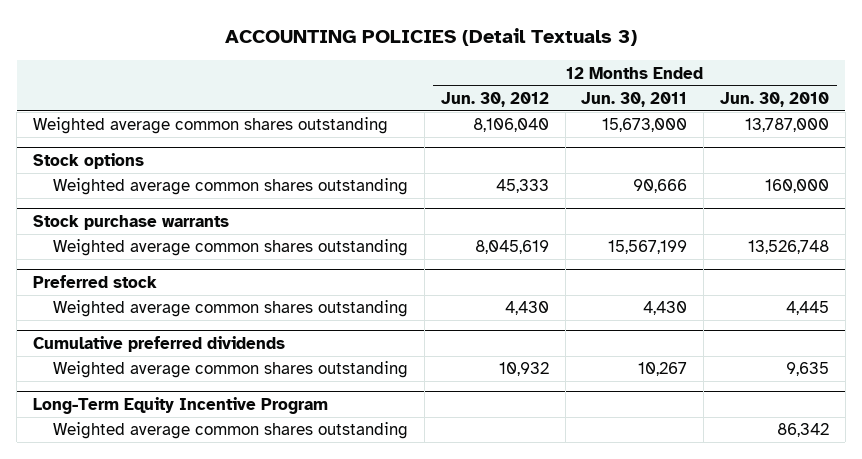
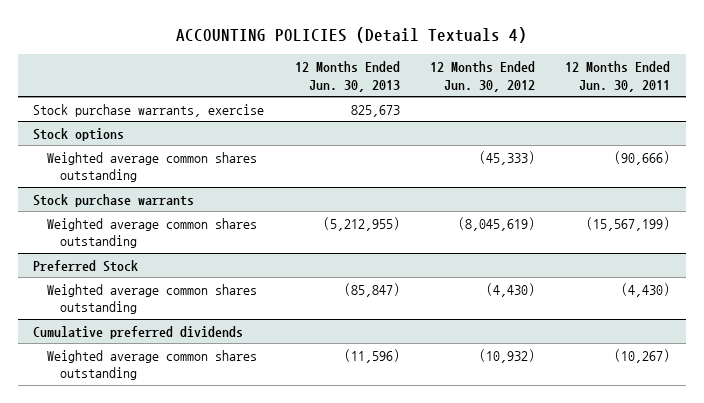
[225,28,638,47] ACCOUNTING POLICIES (Detail Textuals 3) -> [175,27,527,44] ACCOUNTING POLICIES (Detail Textuals 4)
[719,92,829,108] Jun. 30, 2010 -> none
none -> [294,61,400,92] 12 Months Ended Jun. 30, 2013
[33,117,389,135] Weighted average common shares outstanding -> none
none -> [33,103,265,117] Stock purchase warrants, exercise
[495,179,549,194] 45,333 -> [479,150,536,165] (45,333)
[633,179,688,194] 90,666 -> [614,150,671,165] (90,666)
[474,240,549,255] 8,045,619 -> [458,216,536,231] (8,045,619)
[608,240,688,255] 15,567,199 -> [586,216,671,231] (15,567,199)
[33,274,158,288] Preferred stock -> [33,259,139,272] Preferred Stock
[504,301,549,316] 4,430 -> [486,282,536,297] (4,430)
[643,301,688,316] 4,430 -> [621,282,671,297] (4,430)
[33,396,329,414] Long-Term Equity Incentive Program -> none
[53,422,409,440] Weighted average common shares outstanding -> none
[498,362,549,377] 10,932 -> [479,348,536,363] (10,932)
[638,362,688,377] 10,267 -> [614,348,671,363] (10,267)

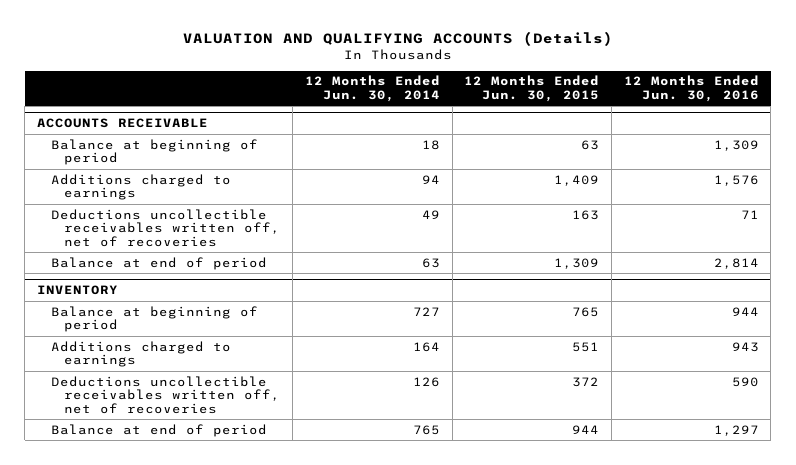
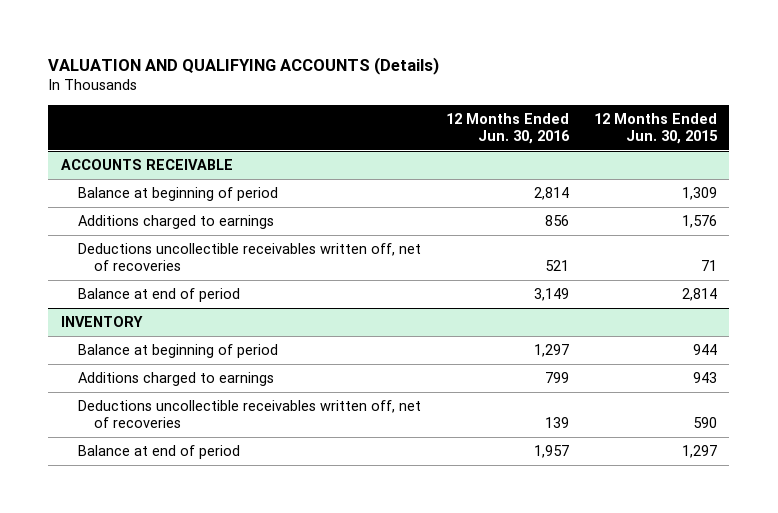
[304,75,440,103] 12 Months Ended Jun. 30, 2014 -> none
[581,139,600,150] 63 -> [681,186,717,200] 1,309
[713,139,759,151] 1,309 -> [533,186,569,200] 2,814
[554,174,600,186] 1,409 -> [681,214,717,228] 1,576
[713,174,759,186] 1,576 -> [544,214,569,226] 856
[572,209,600,220] 163 -> [700,260,717,272] 71
[740,209,759,219] 71 -> [544,260,569,272] 521
[554,257,600,269] 1,309 -> [681,287,717,301] 2,814
[713,257,759,269] 2,814 -> [533,287,569,301] 3,149
[572,306,600,317] 765 -> [692,343,717,355] 944
[731,306,759,316] 944 -> [533,343,569,357] 1,297
[572,341,600,352] 551 -> [692,371,717,383] 943
[731,341,759,352] 943 -> [544,371,569,383] 799
[572,376,600,387] 372 -> [692,417,717,429] 590
[731,376,759,387] 590 -> [544,417,569,429] 139
[572,424,600,434] 944 -> [681,444,717,458] 1,297
[713,424,759,436] 1,297 -> [533,444,569,458] 1,957

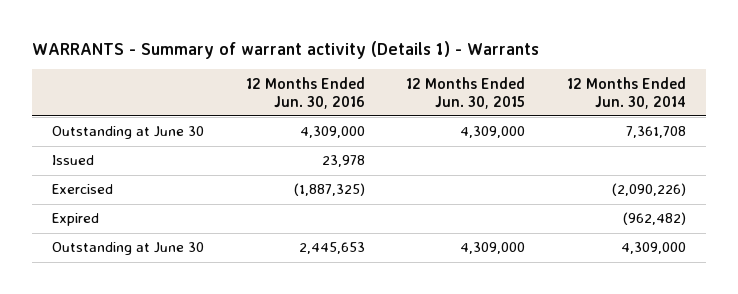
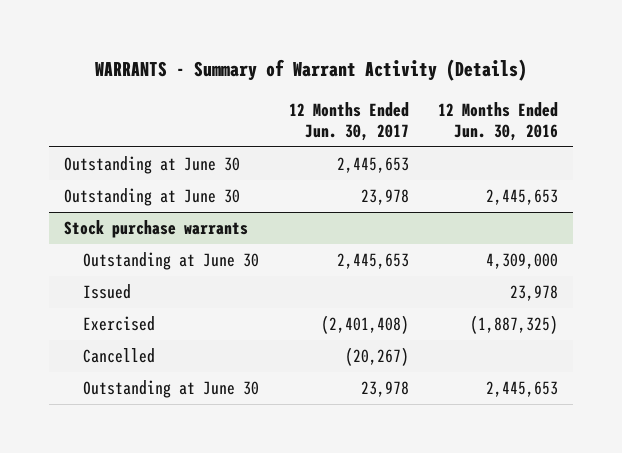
[31,40,539,59] WARRANTS - Summary of warrant activity (Details 1) - Warrants -> [95,59,528,82] WARRANTS - Summary of Warrant Activity (Details)
[406,76,526,109] 12 Months Ended Jun. 30, 2015 -> none
[566,76,686,109] 12 Months Ended Jun. 30, 2014 -> none
none -> [288,101,409,142] 12 Months Ended Jun. 30, 2017
none -> [63,156,240,175] Outstanding at June 30
none -> [63,188,240,207] Outstanding at June 30
none -> [63,220,248,239] Stock purchase warrants
[52,213,100,227] Expired -> none
none -> [83,348,156,364] Cancelled

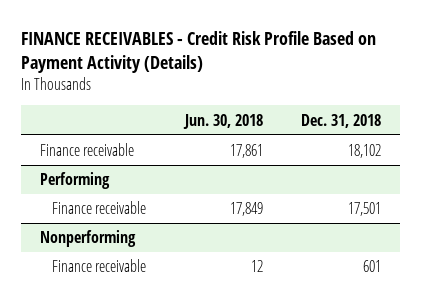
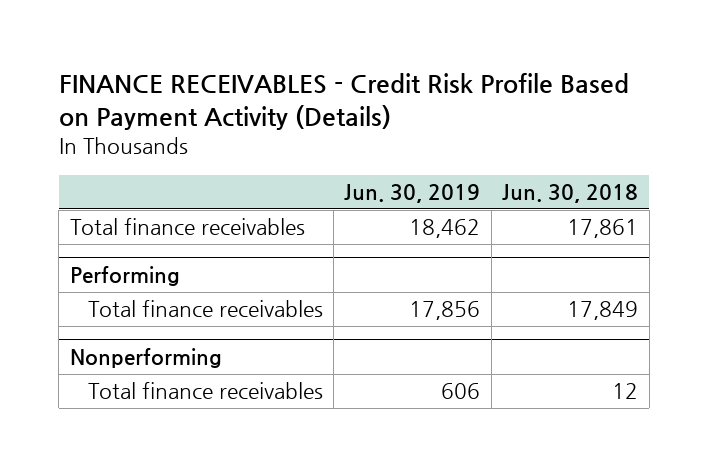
[300,113,381,128] Dec. 31, 2018 -> none
none -> [344,183,481,203] Jun. 30, 2019
[40,143,135,157] Finance receivable -> [69,218,305,236] Total finance receivables
[52,201,147,215] Finance receivable -> [87,300,323,318] Total finance receivables
[52,259,147,273] Finance receivable -> [87,382,323,400] Total finance receivables

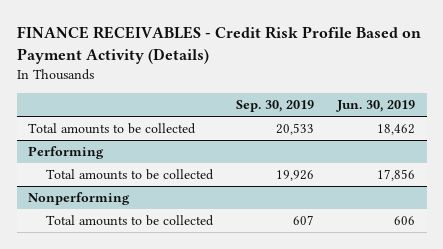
[502,183,639,203] Jun. 30, 2018 -> none
none -> [236,100,315,113] Sep. 30, 2019
[69,218,305,236] Total finance receivables -> [28,123,197,135] Total amounts to be collected
[87,300,323,318] Total finance receivables -> [46,169,215,181] Total amounts to be collected
[87,382,323,400] Total finance receivables -> [46,215,215,227] Total amounts to be collected

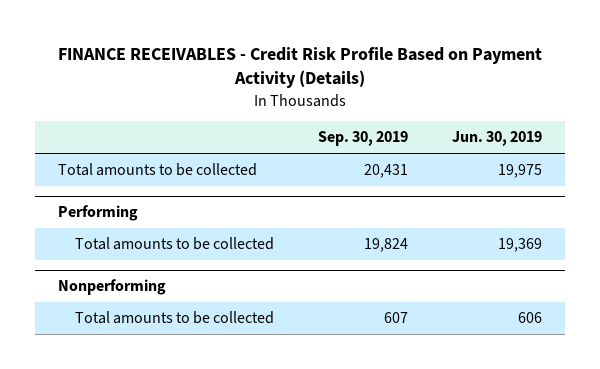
[276,123,315,136] 20,533 -> [363,164,408,179] 20,431
[377,124,416,136] 18,462 -> [498,164,543,179] 19,975
[276,170,315,182] 19,926 -> [363,238,408,253] 19,824
[377,169,416,182] 17,856 -> [498,238,543,253] 19,369

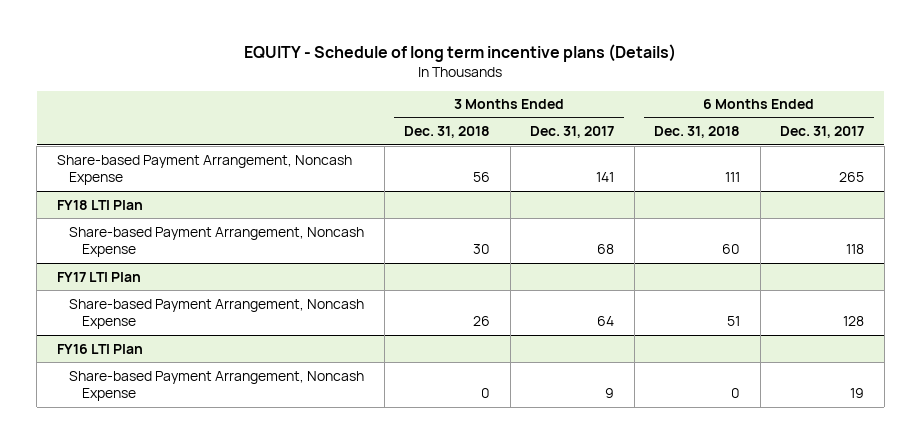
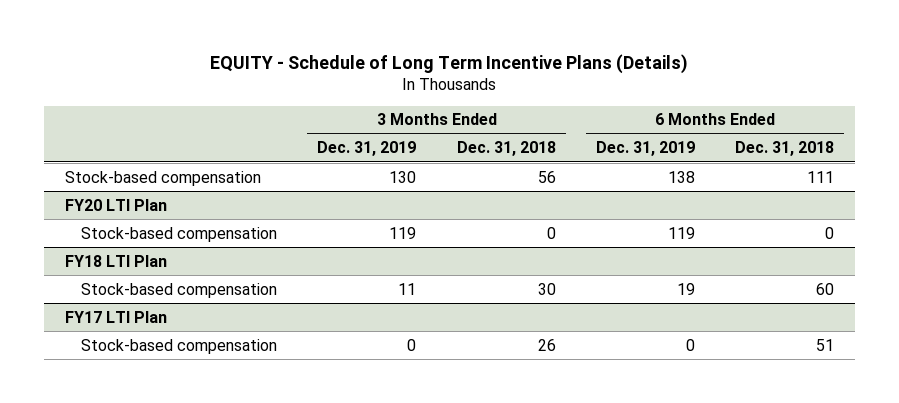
[244,44,677,63] EQUITY - Schedule of long term incentive plans (Details) -> [210,53,689,74] EQUITY - Schedule of Long Term Incentive Plans (Details)
[530,126,615,139] Dec. 31, 2017 -> none
[780,126,865,139] Dec. 31, 2017 -> none
none -> [317,141,417,157] Dec. 31, 2019
none -> [596,141,696,157] Dec. 31, 2019
[56,154,352,186] Share-based Payment Arrangement, Noncash Expense -> [64,170,261,186] Stock-based compensation
none -> [64,198,167,211] FY20 LTI Plan
none -> [81,226,278,242] Stock-based compensation
[69,226,365,258] Share-based Payment Arrangement, Noncash Expense -> [81,282,278,298] Stock-based compensation
[56,343,143,354] FY16 LTI Plan -> none
[69,370,365,402] Share-based Payment Arrangement, Noncash Expense -> none
[69,298,365,330] Share-based Payment Arrangement, Noncash Expense -> [81,338,278,354] Stock-based compensation

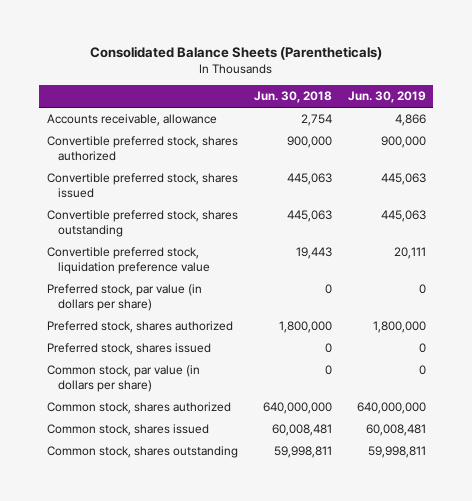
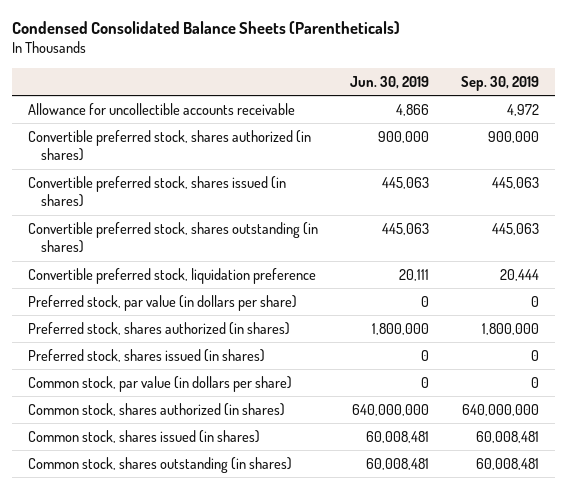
[90,46,383,61] Consolidated Balance Sheets (Parentheticals) -> [11,21,400,35] Condensed Consolidated Balance Sheets (Parentheticals)
[253,91,332,104] Jun. 30, 2018 -> none
none -> [460,75,539,91] Sep. 30, 2019
[46,114,217,127] Accounts receivable, allowance -> [27,102,295,115] Allowance for uncollectible accounts receivable
[46,136,238,161] Convertible preferred stock, shares authorized -> [27,129,311,162] Convertible preferred stock, shares authorized (in shares)
[46,173,238,198] Convertible preferred stock, shares issued -> [27,175,286,208] Convertible preferred stock, shares issued (in shares)
[46,210,238,237] Convertible preferred stock, shares outstanding -> [27,221,318,254] Convertible preferred stock, shares outstanding (in shares)
[46,247,211,274] Convertible preferred stock, liquidation preference value -> [27,267,316,284] Convertible preferred stock, liquidation preference
[46,321,233,334] Preferred stock, shares authorized -> [27,321,290,335] Preferred stock, shares authorized (in shares)
[46,343,211,356] Preferred stock, shares issued -> [27,348,265,362] Preferred stock, shares issued (in shares)
[46,402,231,415] Common stock, shares authorized -> [27,402,285,416] Common stock, shares authorized (in shares)
[46,424,209,437] Common stock, shares issued -> [27,429,260,443] Common stock, shares issued (in shares)
[46,446,238,459] Common stock, shares outstanding -> [27,456,292,473] Common stock, shares outstanding (in shares)
[367,446,426,459] 59,998,811 -> [365,457,429,470] 60,008,481

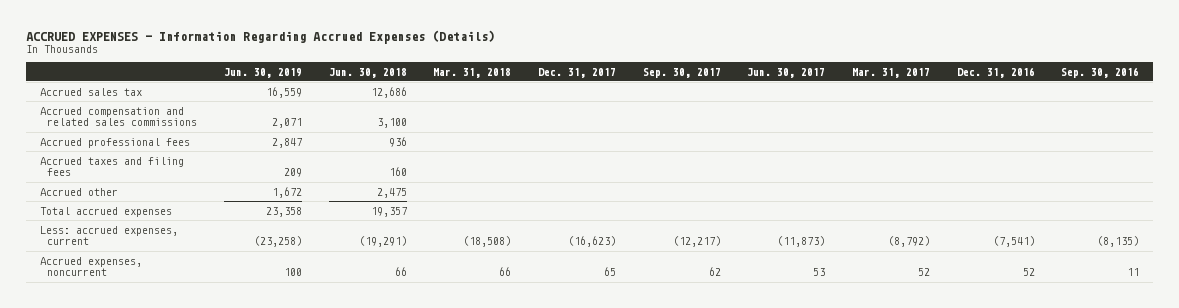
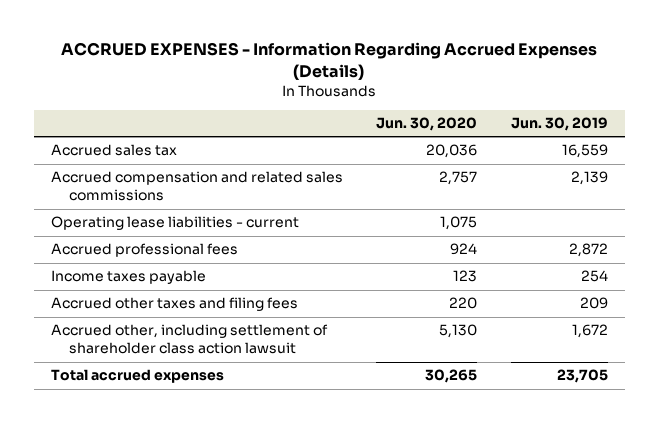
[328,67,407,78] Jun. 30, 2018 -> none
[433,67,512,78] Mar. 31, 2018 -> none
[538,67,617,78] Dec. 31, 2017 -> none
[642,67,721,78] Sep. 30, 2017 -> none
[747,67,826,78] Jun. 30, 2017 -> none
[852,67,931,78] Mar. 31, 2017 -> none
[956,66,1035,78] Dec. 31, 2016 -> none
[1061,66,1140,78] Sep. 30, 2016 -> none
none -> [376,117,478,132] Jun. 30, 2020
[39,225,178,246] Less: accrued expenses, current -> none
[39,256,142,277] Accrued expenses, noncurrent -> none
[272,118,303,129] 2,071 -> [571,171,609,186] 2,139
none -> [50,216,299,231] Operating lease liabilities - current
[272,137,303,148] 2,847 -> [569,243,609,258] 2,872
none -> [50,270,206,285] Income taxes payable
[39,156,184,177] Accrued taxes and filing fees -> [50,297,298,312] Accrued other taxes and filing fees
[39,187,118,196] Accrued other -> [50,324,328,355] Accrued other, including settlement of shareholder class action lawsuit
[266,206,303,217] 23,358 -> [557,369,609,384] 23,705

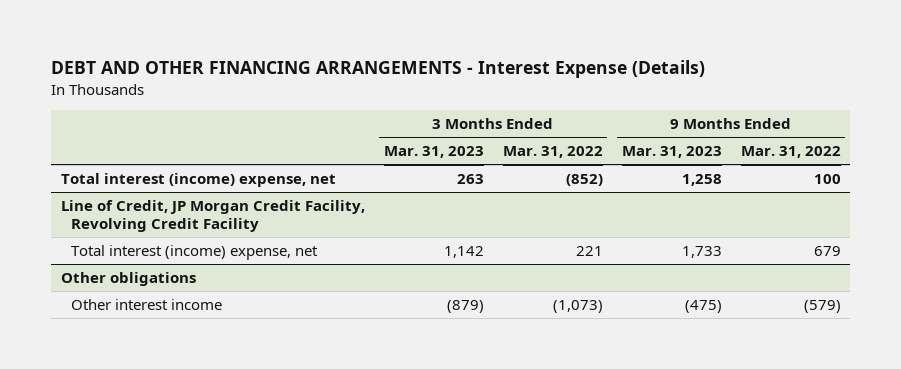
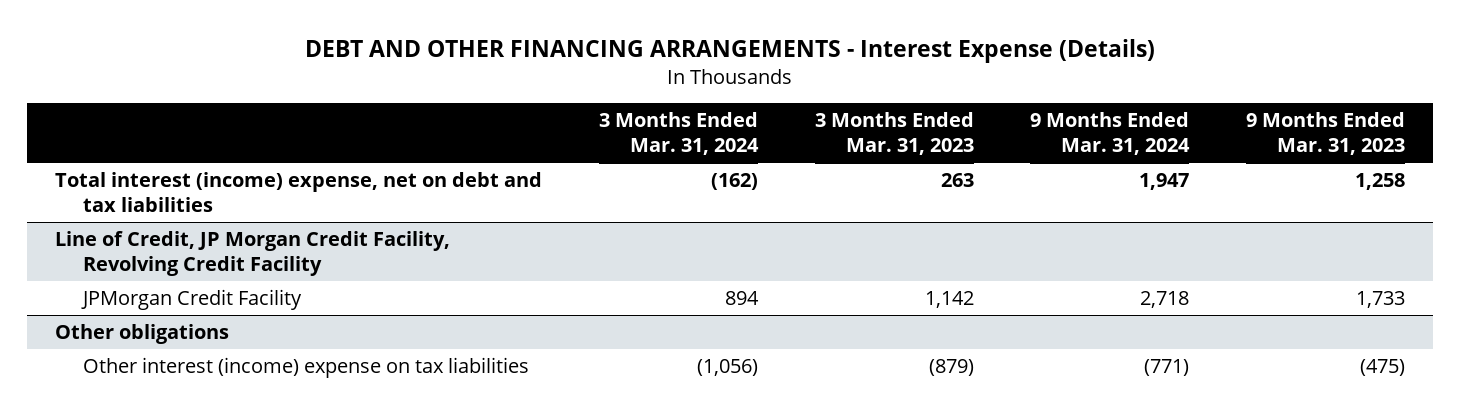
[502,146,603,159] Mar. 31, 2022 -> none
[740,146,841,159] Mar. 31, 2022 -> none
none -> [599,112,760,156] 3 Months Ended Mar. 31, 2024
none -> [1030,112,1191,156] 9 Months Ended Mar. 31, 2024
[60,173,336,188] Total interest (income) expense, net -> [55,171,543,212] Total interest (income) expense, net on debt and tax liabilities
[71,245,319,261] Total interest (income) expense, net -> [80,288,302,310] JPMorgan Credit Facility
[71,299,223,311] Other interest income -> [82,356,529,378] Other interest (income) expense on tax liabilities

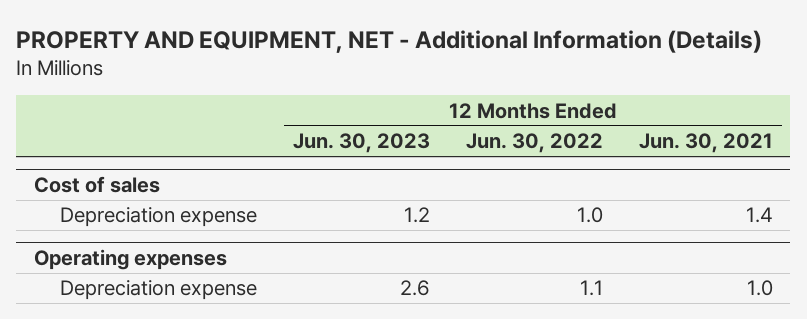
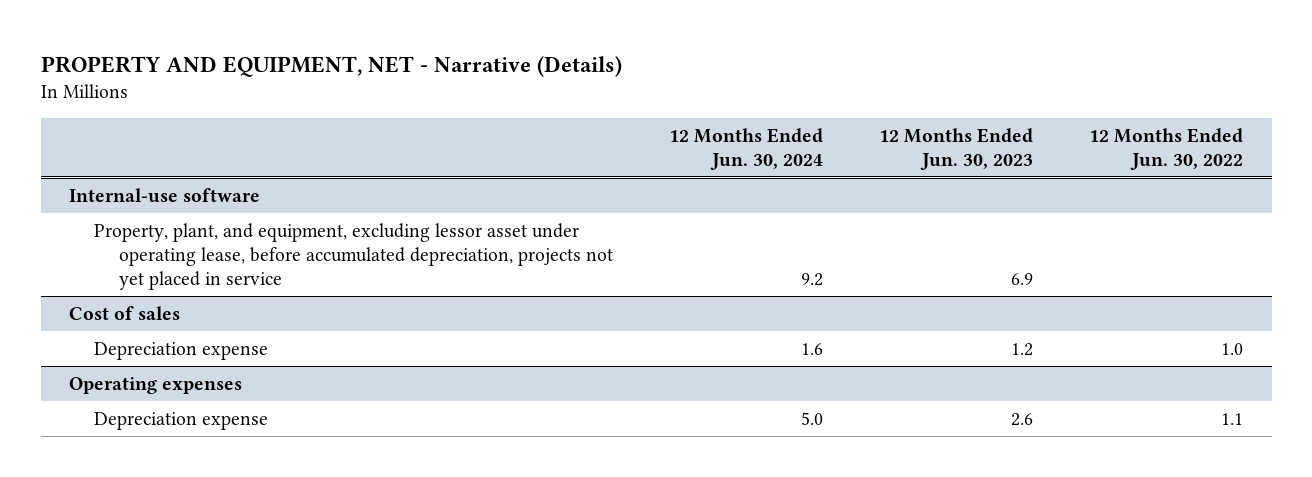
[16,29,763,53] PROPERTY AND EQUIPMENT, NET - Additional Information (Details) -> [40,55,622,77] PROPERTY AND EQUIPMENT, NET - Narrative (Details)
[638,133,773,154] Jun. 30, 2021 -> none
none -> [669,127,824,170] 12 Months Ended Jun. 30, 2024
none -> [69,188,261,204] Internal-use software
none -> [93,223,613,290] Property, plant, and equipment, excluding lessor asset under operating lease, before accumulated depreciation, projects not yet placed in service

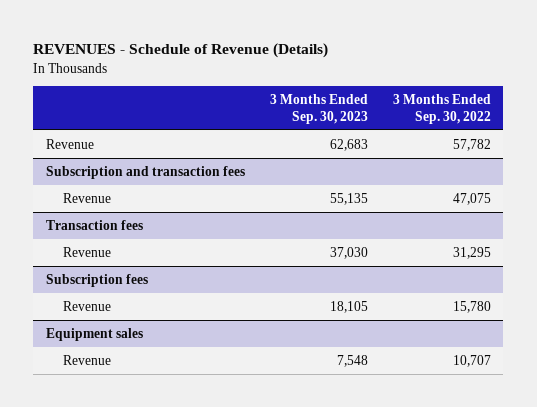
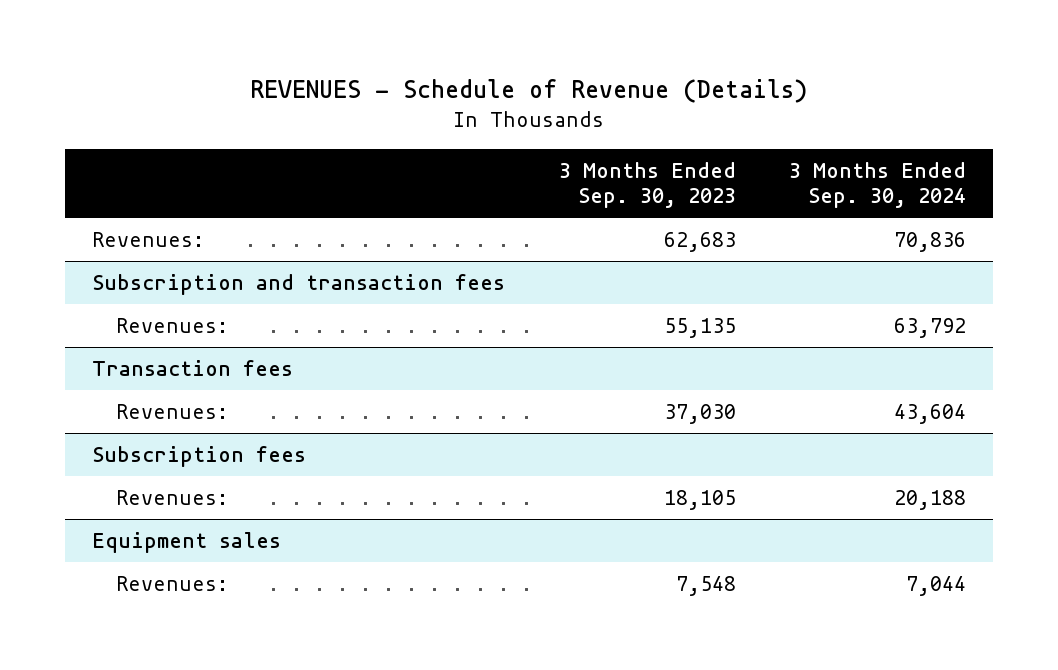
[392,94,491,124] 3 Months Ended Sep. 30, 2022 -> none
none -> [789,161,967,209] 3 Months Ended Sep. 30, 2024
[45,138,94,149] Revenue -> [92,231,205,247] Revenues:
[62,192,111,203] Revenue -> [116,317,229,333] Revenues:
[62,246,111,257] Revenue -> [116,403,229,419] Revenues:
[62,300,111,311] Revenue -> [116,489,229,505] Revenues:
[62,354,111,365] Revenue -> [116,575,229,591] Revenues:

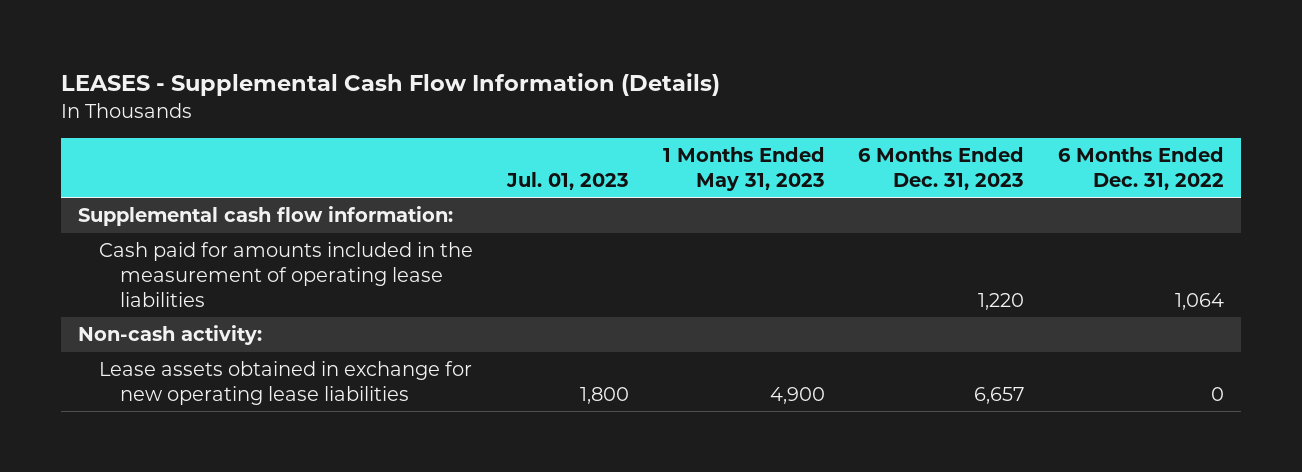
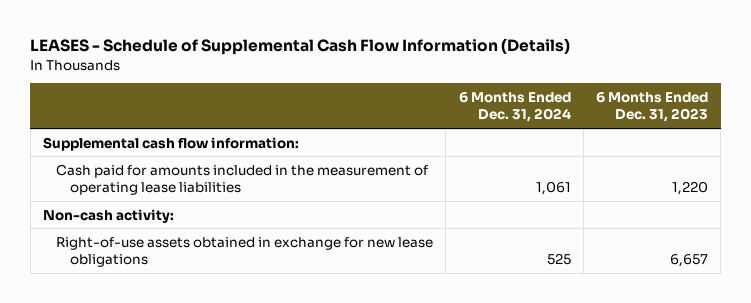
[60,73,720,97] LEASES - Supplemental Cash Flow Information (Details) -> [30,38,571,56] LEASES - Schedule of Supplemental Cash Flow Information (Details)
[505,171,629,190] Jul. 01, 2023 -> none
[662,146,825,191] 1 Months Ended May 31, 2023 -> none
[1058,146,1225,190] 6 Months Ended Dec. 31, 2022 -> none
none -> [458,92,571,123] 6 Months Ended Dec. 31, 2024
[98,361,472,406] Lease assets obtained in exchange for new operating lease liabilities -> [56,236,434,268] Right-of-use assets obtained in exchange for new lease obligations

